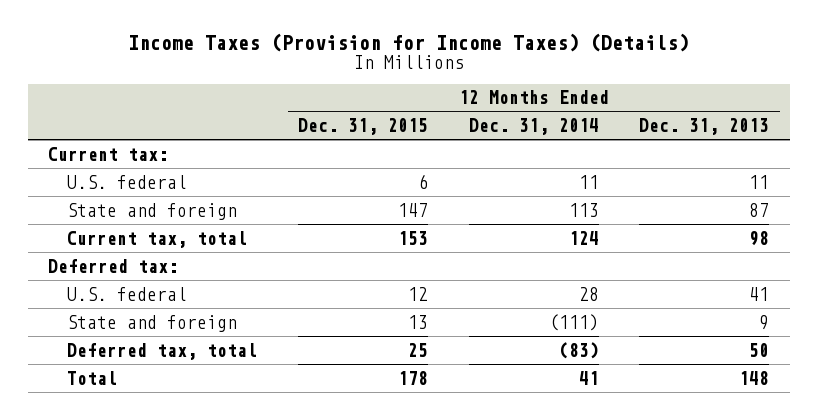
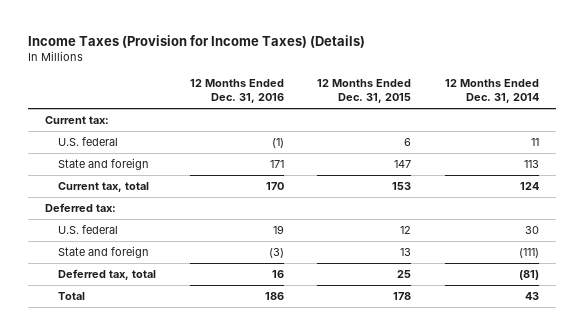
[639,118,770,136] Dec. 31, 2013 -> none
none -> [189,79,284,104] 12 Months Ended Dec. 31, 2016
[578,286,599,301] 28 -> [525,226,540,235] 30
[558,341,599,359] (83) -> [519,270,540,281] (81)
[578,370,599,385] 41 -> [525,292,540,301] 43

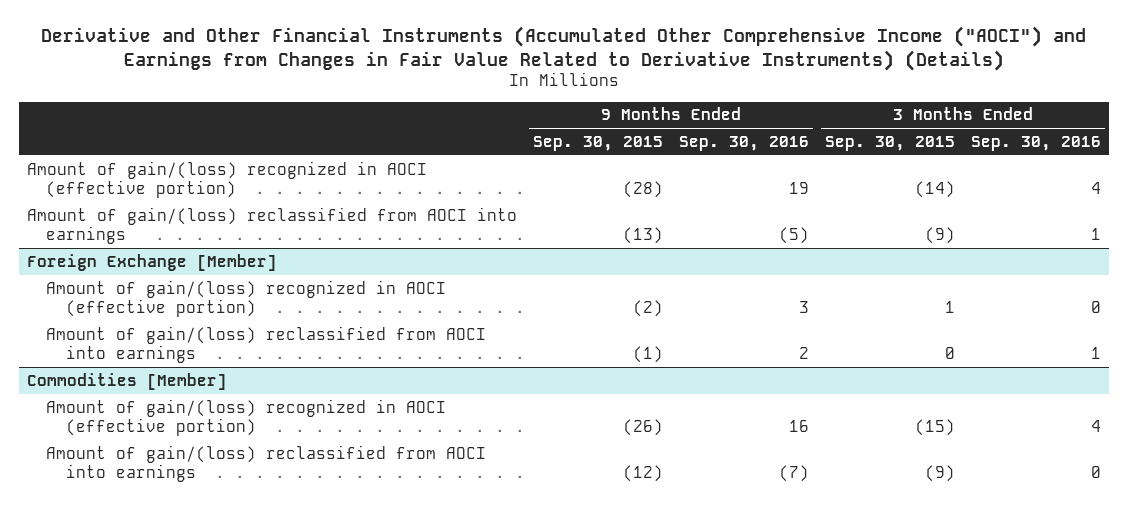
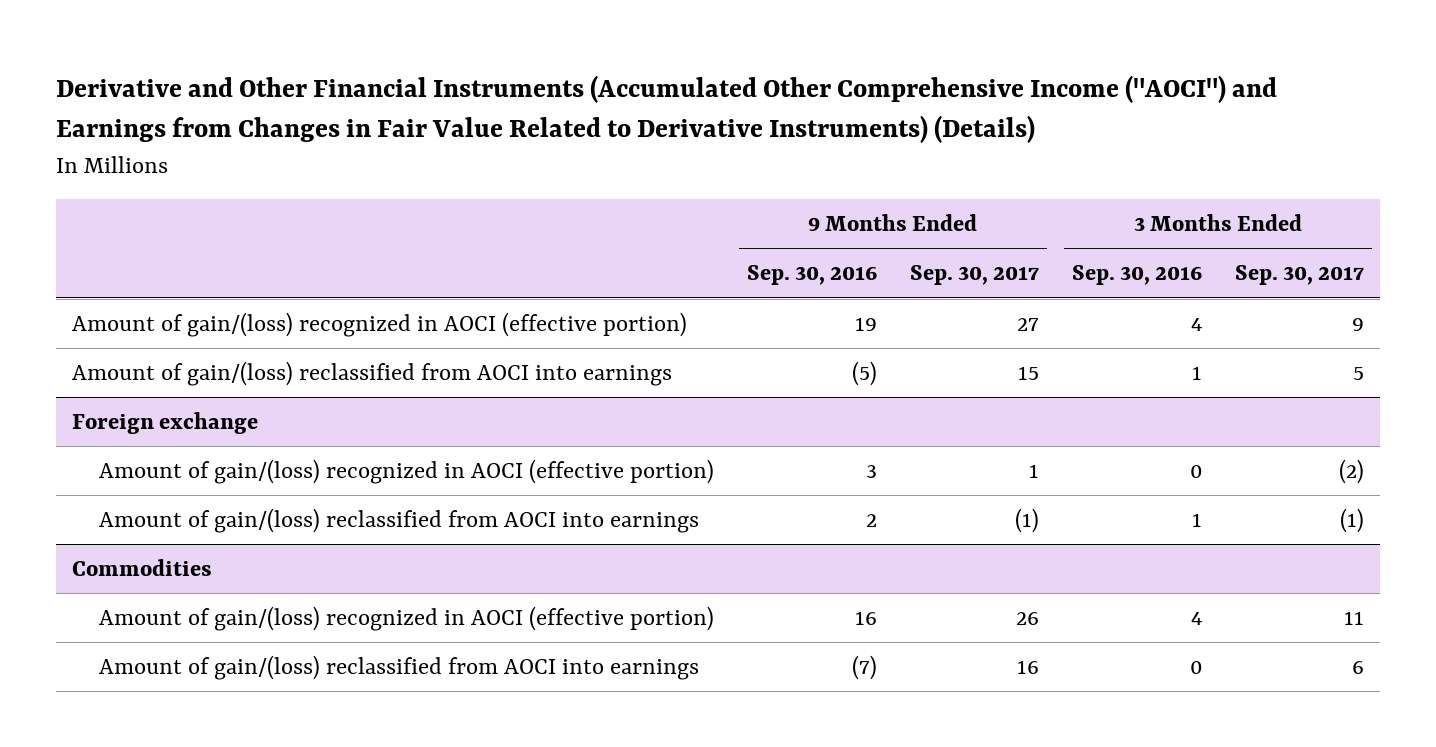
[532,135,663,151] Sep. 30, 2015 -> none
[824,135,955,151] Sep. 30, 2015 -> none
none -> [910,265,1040,286] Sep. 30, 2017
none -> [1235,265,1365,286] Sep. 30, 2017
[26,253,277,271] Foreign Exchange [Member] -> [72,412,259,435] Foreign exchange
[26,372,227,390] Commodities [Member] -> [72,559,213,577] Commodities

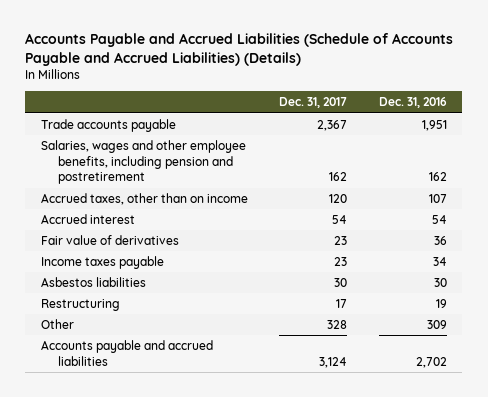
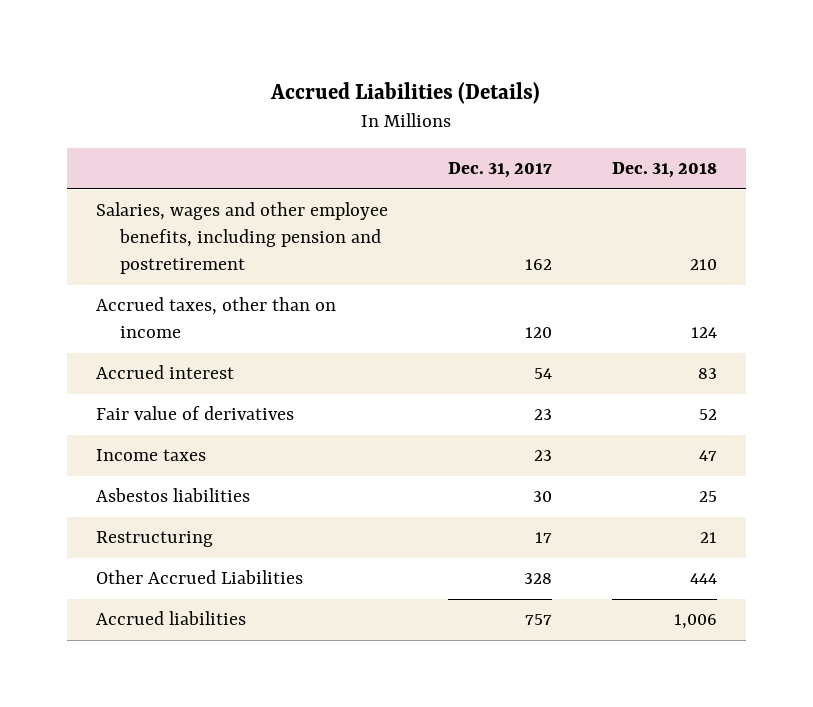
[25,33,454,66] Accounts Payable and Accrued Liabilities (Schedule of Accounts Payable and Accrued Liabilities) (Details) -> [270,81,541,104] Accrued Liabilities (Details)
[378,97,447,109] Dec. 31, 2016 -> none
none -> [611,162,717,179] Dec. 31, 2018
[41,119,177,133] Trade accounts payable -> none
[41,256,165,270] Income taxes payable -> [96,449,207,462] Income taxes
[41,340,214,366] Accounts payable and accrued liabilities -> none
[41,319,75,330] Other -> [96,570,304,585] Other Accrued Liabilities
none -> [96,611,247,626] Accrued liabilities

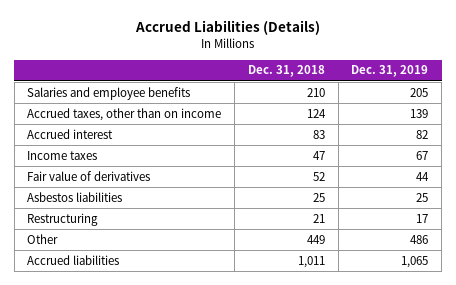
[447,162,552,179] Dec. 31, 2017 -> none
none -> [351,65,429,78] Dec. 31, 2019
[96,202,389,274] Salaries, wages and other employee benefits, including pension and postretirement -> [27,86,191,100] Salaries and employee benefits
[96,406,295,421] Fair value of derivatives -> [27,170,151,181] Fair value of derivatives
[96,570,304,585] Other Accrued Liabilities -> [27,233,59,244] Other
[689,573,717,585] 444 -> [306,234,325,244] 449
[673,614,717,630] 1,006 -> [297,255,325,268] 1,011

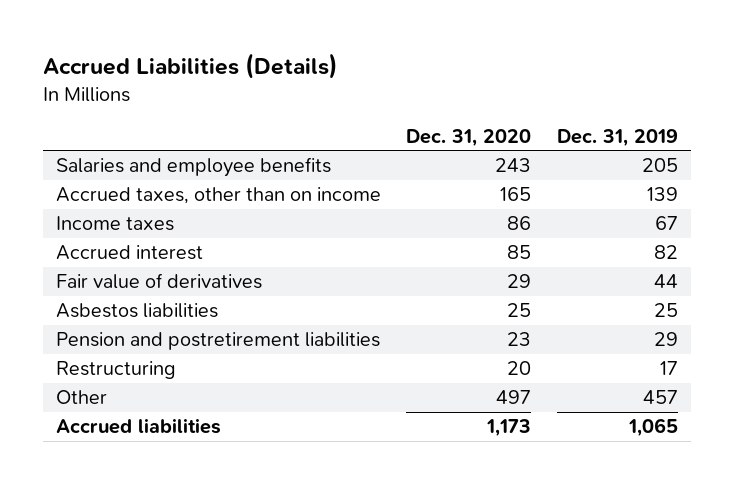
[247,65,325,78] Dec. 31, 2018 -> none
none -> [406,128,532,147] Dec. 31, 2020
[27,128,114,139] Accrued interest -> [55,245,203,261] Accrued interest
none -> [55,332,380,351] Pension and postretirement liabilities
[410,234,429,244] 486 -> [642,390,678,405] 457

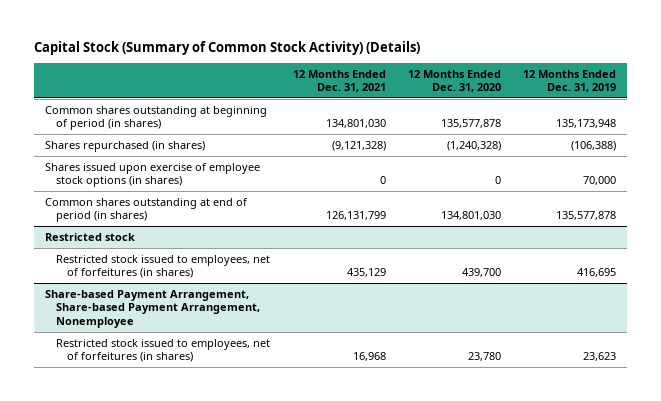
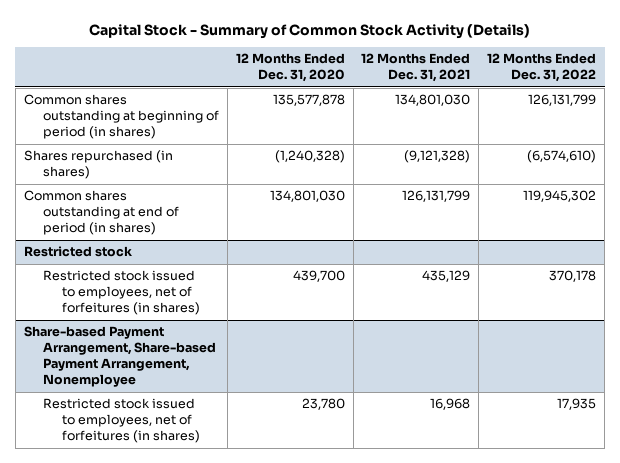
[34,40,421,55] Capital Stock (Summary of Common Stock Activity) (Details) -> [89,23,531,39] Capital Stock - Summary of Common Stock Activity (Details)
[523,69,617,93] 12 Months Ended Dec. 31, 2019 -> none
none -> [487,53,597,83] 12 Months Ended Dec. 31, 2022
[45,162,261,188] Shares issued upon exercise of employee stock options (in shares) -> none

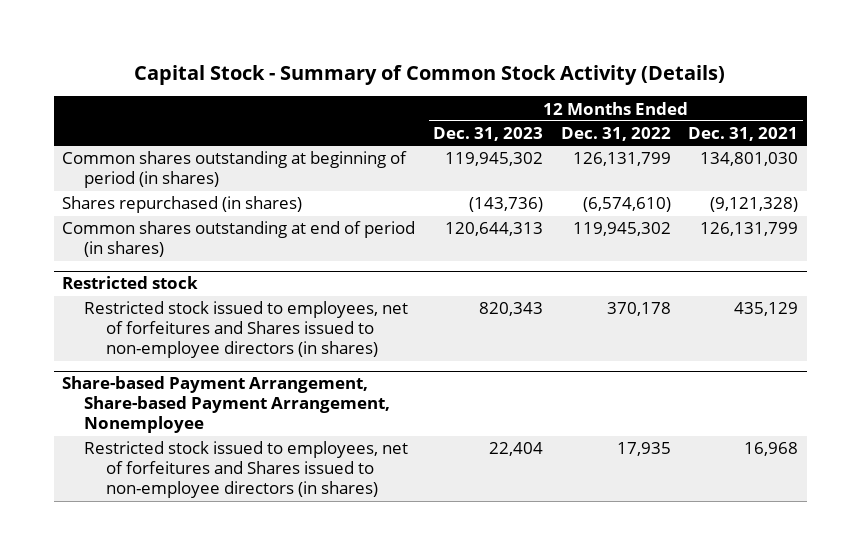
[235,53,345,83] 12 Months Ended Dec. 31, 2020 -> none
none -> [432,127,543,142] Dec. 31, 2023
[42,270,200,316] Restricted stock issued to employees, net of forfeitures (in shares) -> [83,301,408,359] Restricted stock issued to employees, net of forfeitures and Shares issued to non-employee directors (in shares)
[42,398,200,444] Restricted stock issued to employees, net of forfeitures (in shares) -> [83,441,408,499] Restricted stock issued to employees, net of forfeitures and Shares issued to non-employee directors (in shares)

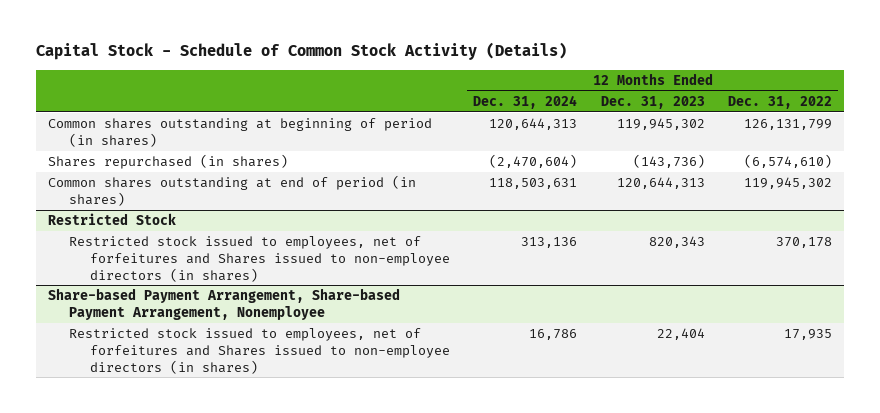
[134,64,726,85] Capital Stock - Summary of Common Stock Activity (Details) -> [35,42,567,61] Capital Stock - Schedule of Common Stock Activity (Details)
[688,127,799,142] Dec. 31, 2021 -> none
none -> [473,94,578,109] Dec. 31, 2024
[62,276,199,290] Restricted stock -> [47,213,176,226] Restricted Stock

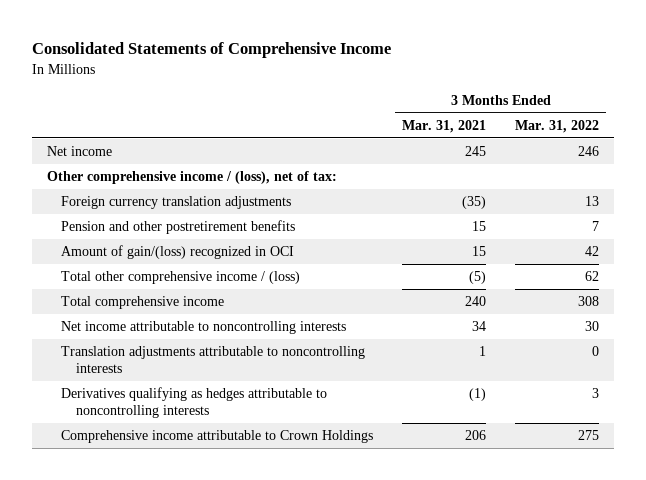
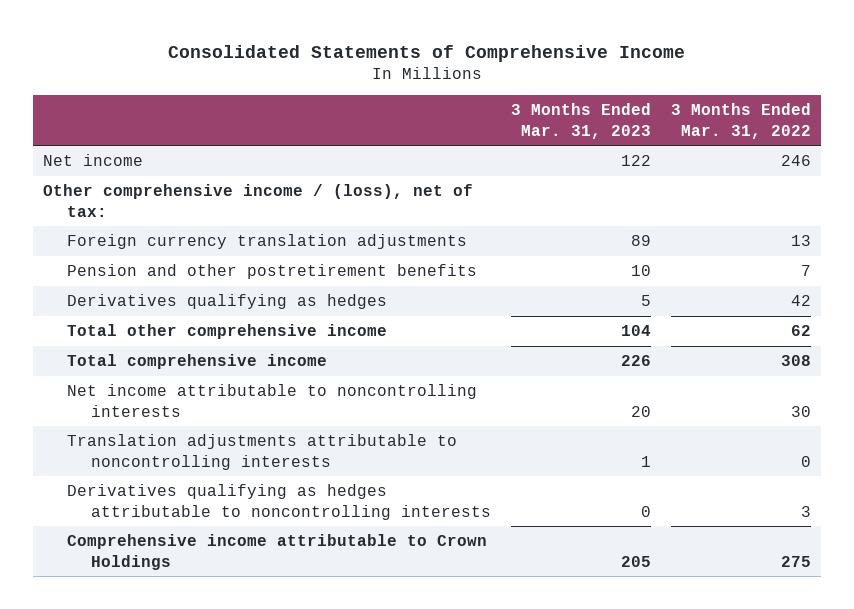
[402,119,487,133] Mar. 31, 2021 -> none
none -> [511,103,652,139] 3 Months Ended Mar. 31, 2023
[61,245,295,260] Amount of gain/(loss) recognized in OCI -> none
none -> [67,294,388,310] Derivatives qualifying as hedges
[61,271,301,285] Total other comprehensive income / (loss) -> [67,324,388,340] Total other comprehensive income

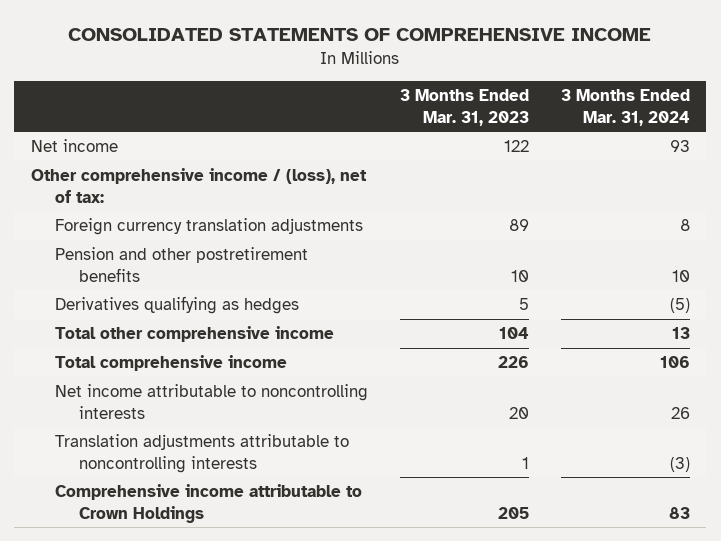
[168,44,686,62] Consolidated Statements of Comprehensive Income -> [68,27,652,41] CONSOLIDATED STATEMENTS OF COMPREHENSIVE INCOME
[670,103,811,139] 3 Months Ended Mar. 31, 2022 -> none
none -> [561,88,691,126] 3 Months Ended Mar. 31, 2024
[67,484,492,520] Derivatives qualifying as hedges attributable to noncontrolling interests -> none

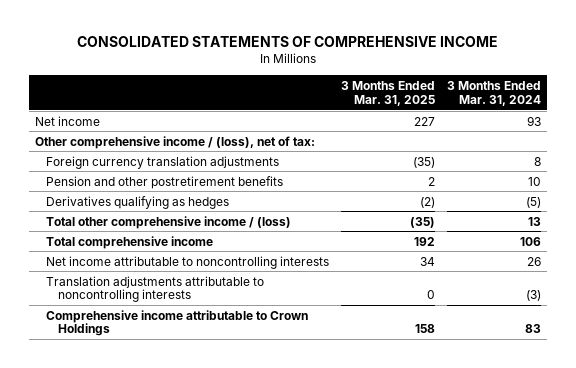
[399,88,529,126] 3 Months Ended Mar. 31, 2023 -> none
none -> [341,81,436,106] 3 Months Ended Mar. 31, 2025
[54,326,334,343] Total other comprehensive income -> [46,215,292,229] Total other comprehensive income / (loss)

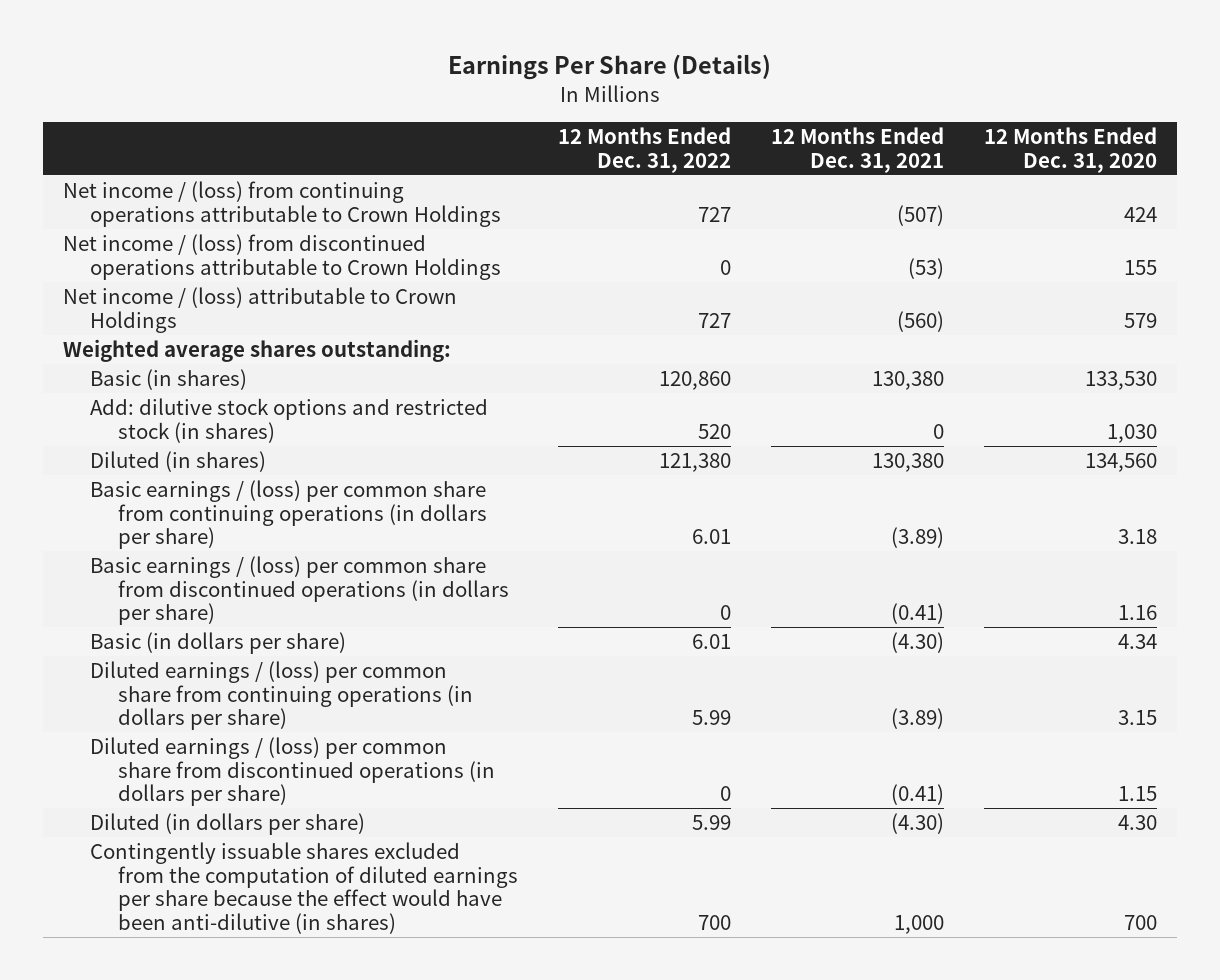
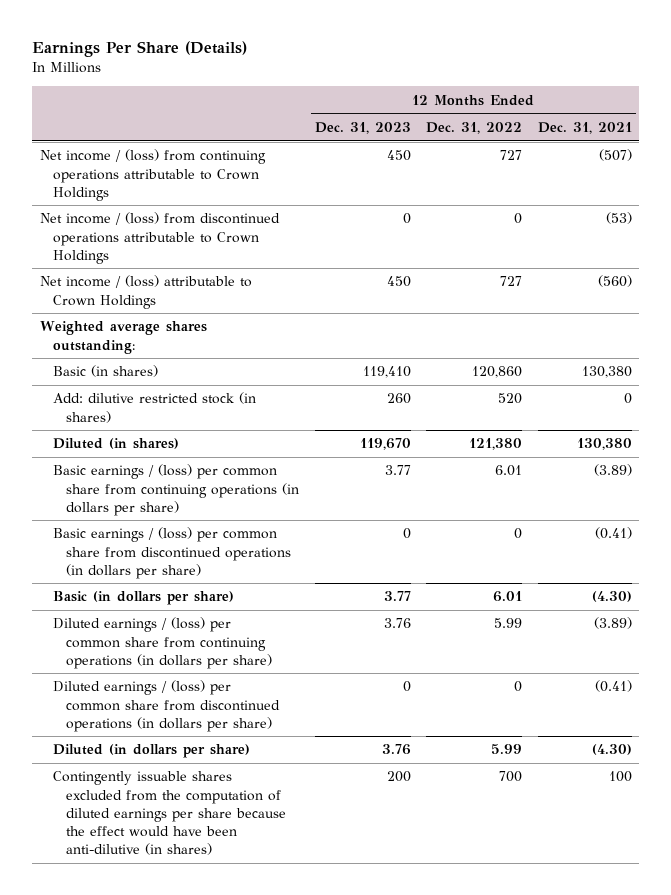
[983,127,1157,173] 12 Months Ended Dec. 31, 2020 -> none
none -> [314,122,411,135] Dec. 31, 2023
[90,398,489,443] Add: dilutive stock options and restricted stock (in shares) -> [52,392,256,423] Add: dilutive restricted stock (in shares)
[893,914,944,934] 1,000 -> [608,771,632,783] 100

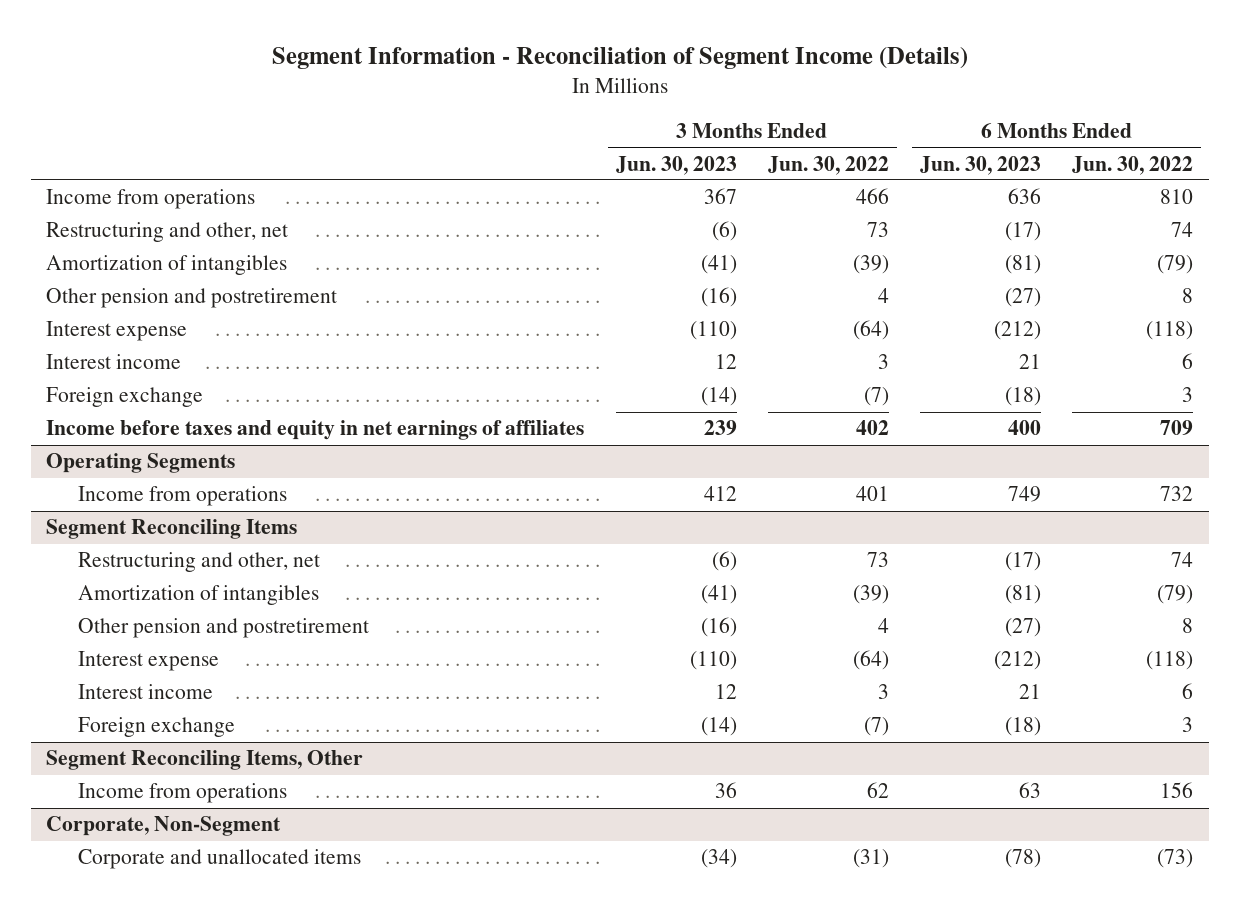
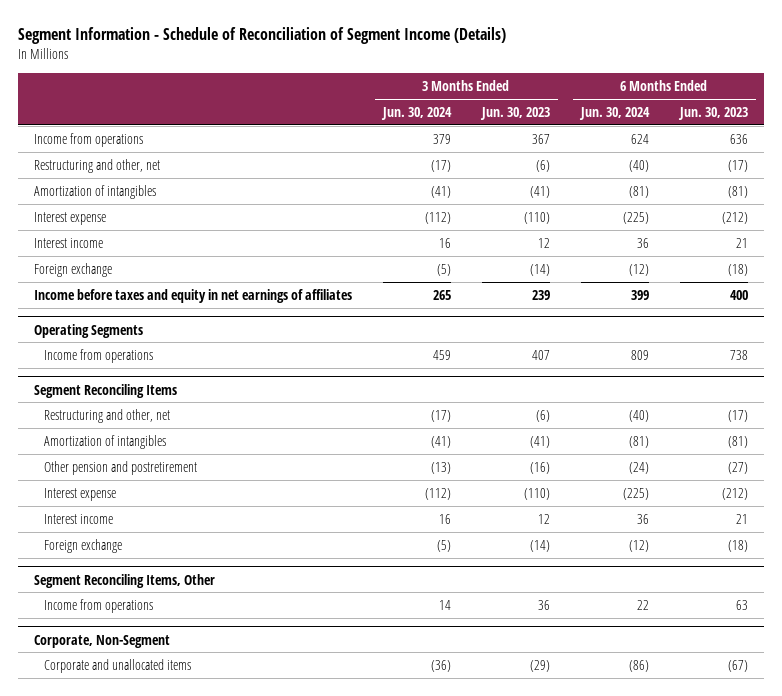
[271,47,968,70] Segment Information - Reconciliation of Segment Income (Details) -> [18,27,507,45] Segment Information - Schedule of Reconciliation of Segment Income (Details)
[767,155,889,175] Jun. 30, 2022 -> none
[1072,155,1194,175] Jun. 30, 2022 -> none
none -> [380,107,452,121] Jun. 30, 2024
none -> [578,107,650,121] Jun. 30, 2024
[46,288,338,309] Other pension and postretirement -> none
[703,486,737,502] 412 -> [531,349,550,360] 407
[1008,486,1042,503] 749 -> [730,349,749,360] 738
[700,849,737,869] (34) -> [529,659,550,672] (29)
[1005,849,1042,869] (78) -> [728,659,749,672] (67)

